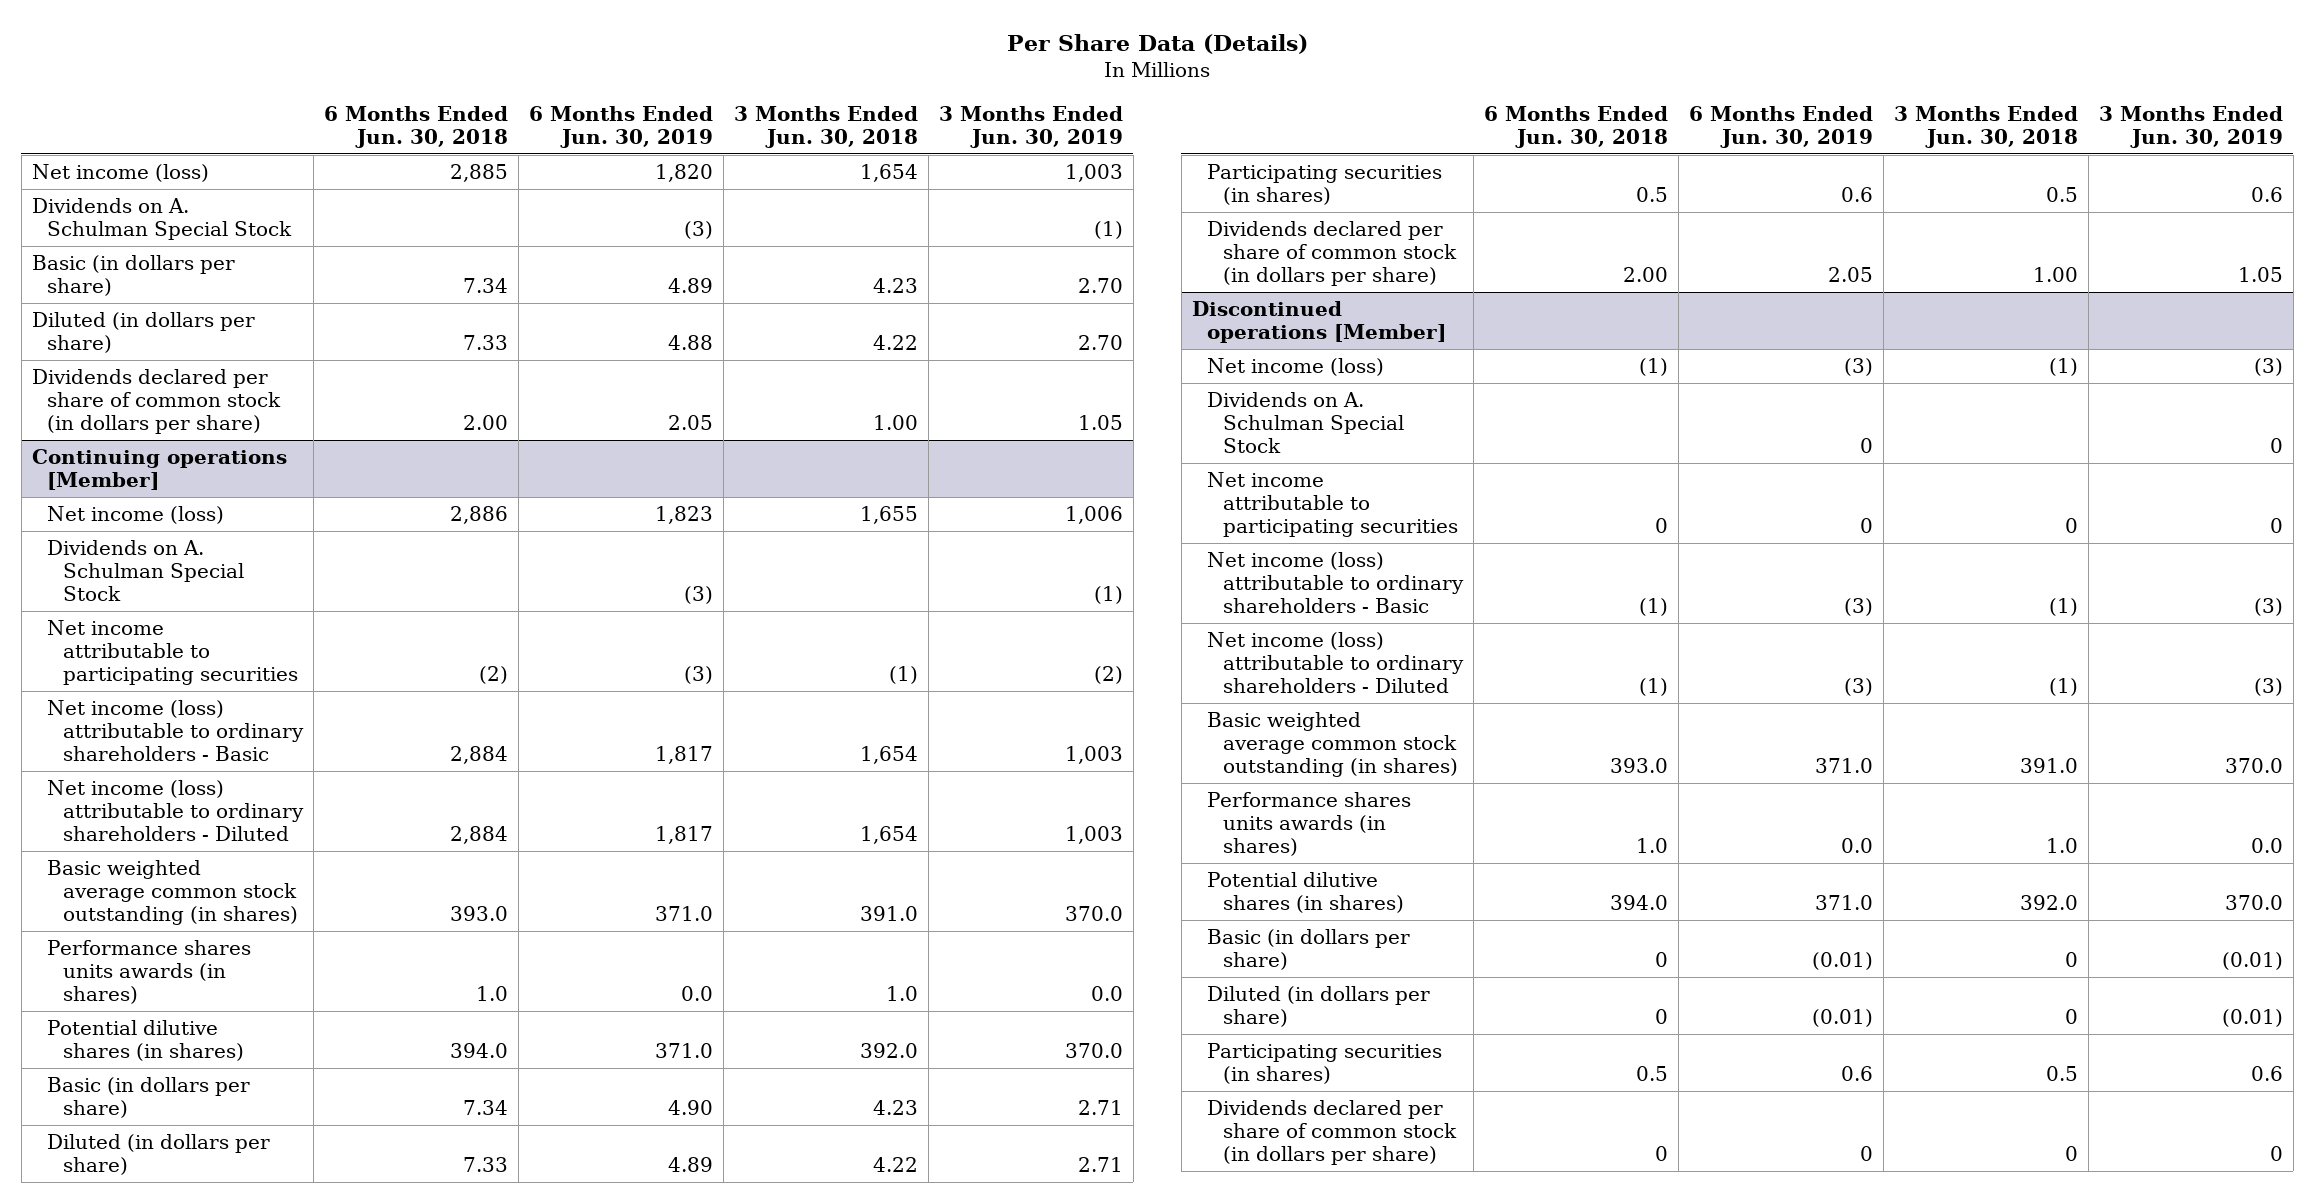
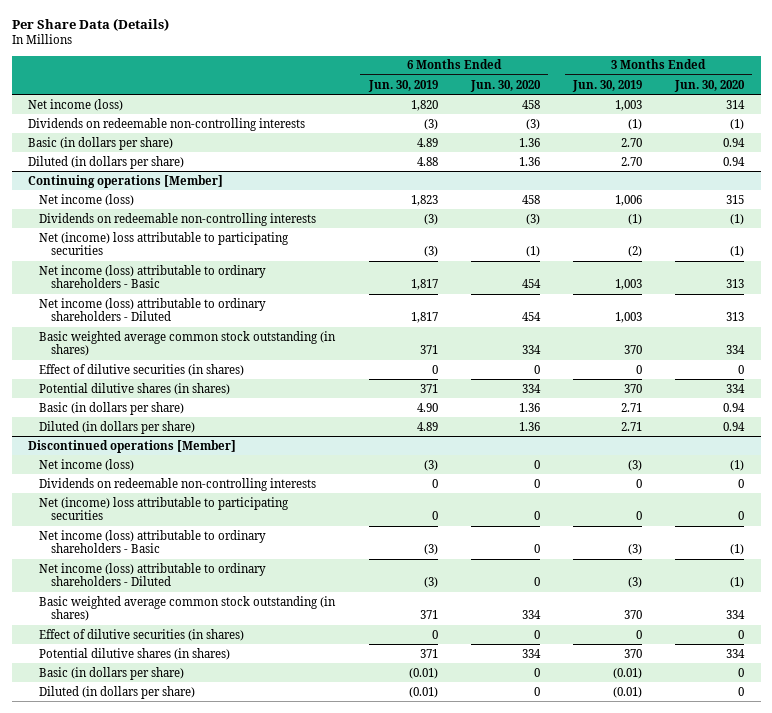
[323,105,508,148] 6 Months Ended Jun. 30, 2018 -> none
[733,105,918,148] 3 Months Ended Jun. 30, 2018 -> none
none -> [469,79,541,92] Jun. 30, 2020
none -> [674,79,746,92] Jun. 30, 2020
[31,198,293,241] Dividends on A. Schulman Special Stock -> none
none -> [28,117,306,131] Dividends on redeemable non-controlling interests
[31,369,282,435] Dividends declared per share of common stock (in dollars per share) -> none
[47,540,244,602] Dividends on A. Schulman Special Stock -> none
none -> [39,212,317,226] Dividends on redeemable non-controlling interests
[47,620,298,686] Net income attributable to participating securities -> [39,231,290,256] Net (income) loss attributable to participating securities
[654,906,713,922] 371.0 -> [419,345,438,355] 371
[1064,906,1123,922] 370.0 -> [623,345,642,355] 370
[47,940,252,1005] Performance shares units awards (in shares) -> [39,363,245,376] Effect of dilutive securities (in shares)
[680,986,713,1002] 0.0 -> [431,364,438,374] 0
[1090,986,1123,1002] 0.0 -> [635,364,642,374] 0
[654,1043,713,1059] 371.0 -> [419,383,438,393] 371
[1064,1043,1123,1059] 370.0 -> [623,383,642,393] 370
[1207,164,1443,206] Participating securities (in shares) -> none
[1207,221,1457,287] Dividends declared per share of common stock (in dollars per share) -> none
[1207,392,1404,454] Dividends on A. Schulman Special Stock -> none
none -> [39,477,317,491] Dividends on redeemable non-controlling interests
[1207,472,1458,538] Net income attributable to participating securities -> [39,496,290,521] Net (income) loss attributable to participating securities
[1814,758,1873,774] 371.0 -> [419,610,438,620] 371
[2224,758,2283,774] 370.0 -> [623,610,642,620] 370
[1207,792,1412,857] Performance shares units awards (in shares) -> [39,628,245,641] Effect of dilutive securities (in shares)
[1840,838,1873,854] 0.0 -> [431,629,438,639] 0
[2250,838,2283,854] 0.0 -> [635,629,642,639] 0
[1814,895,1873,911] 371.0 -> [419,648,438,658] 371
[2224,895,2283,911] 370.0 -> [623,648,642,658] 370
[1207,1043,1443,1085] Participating securities (in shares) -> none
[1207,1100,1457,1166] Dividends declared per share of common stock (in dollars per share) -> none

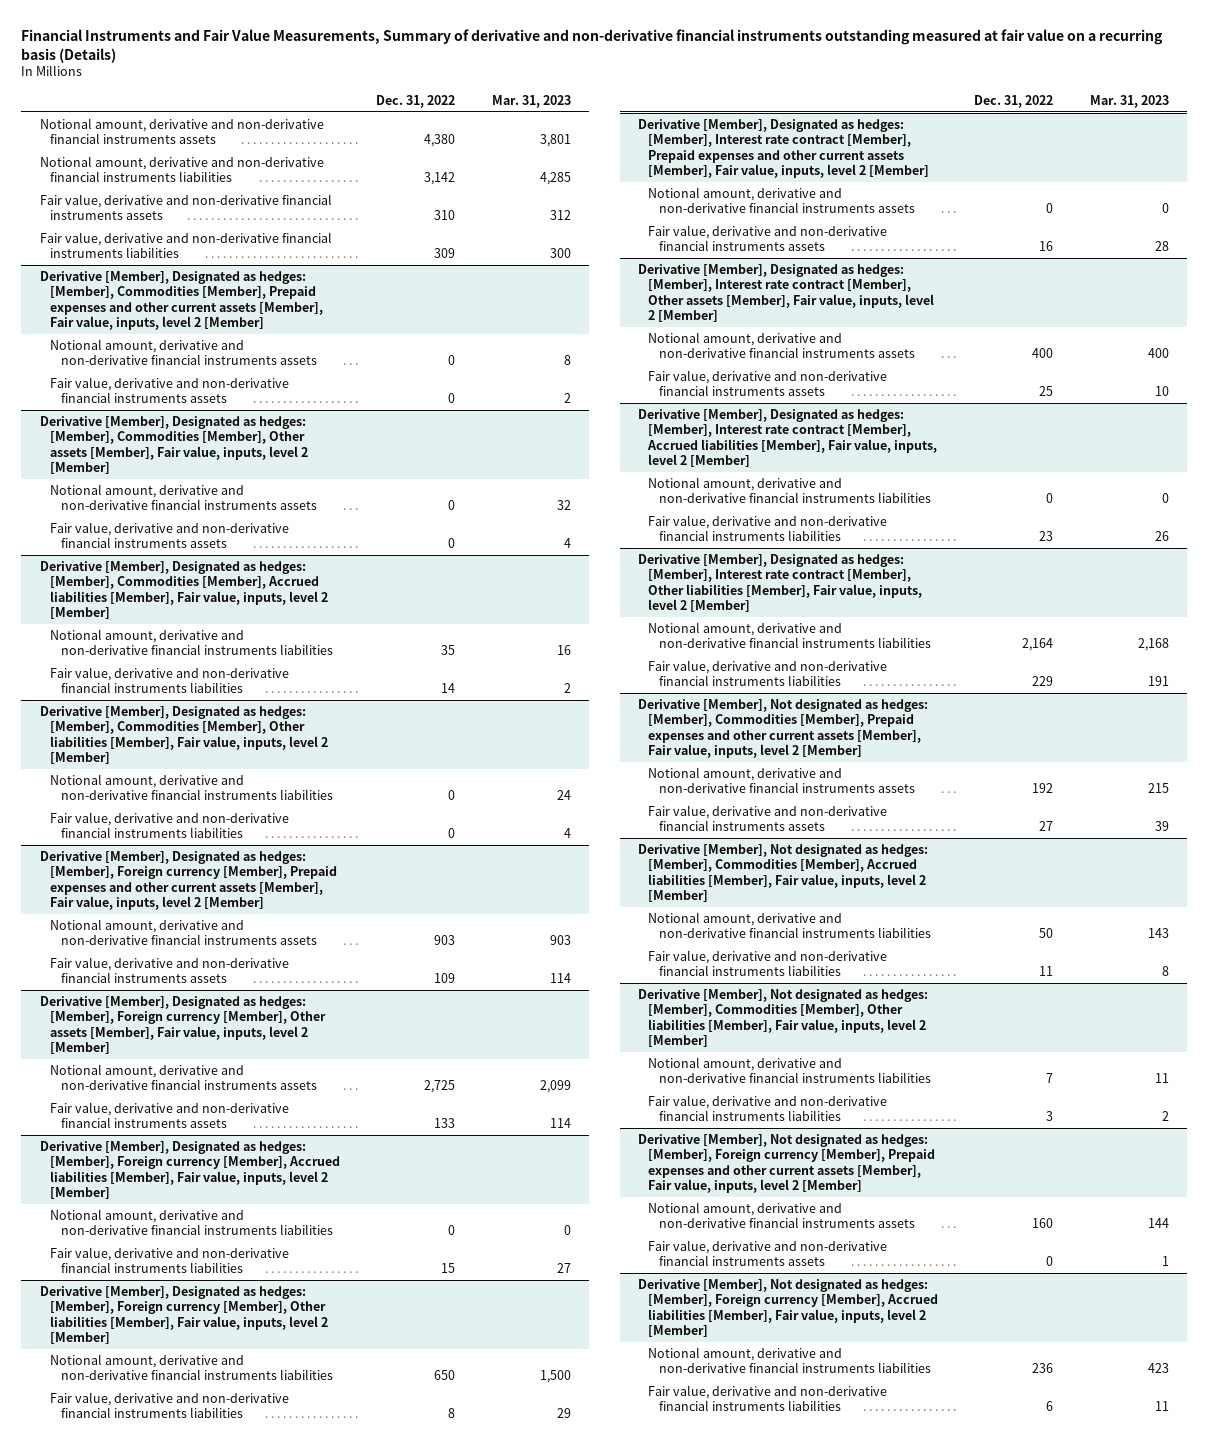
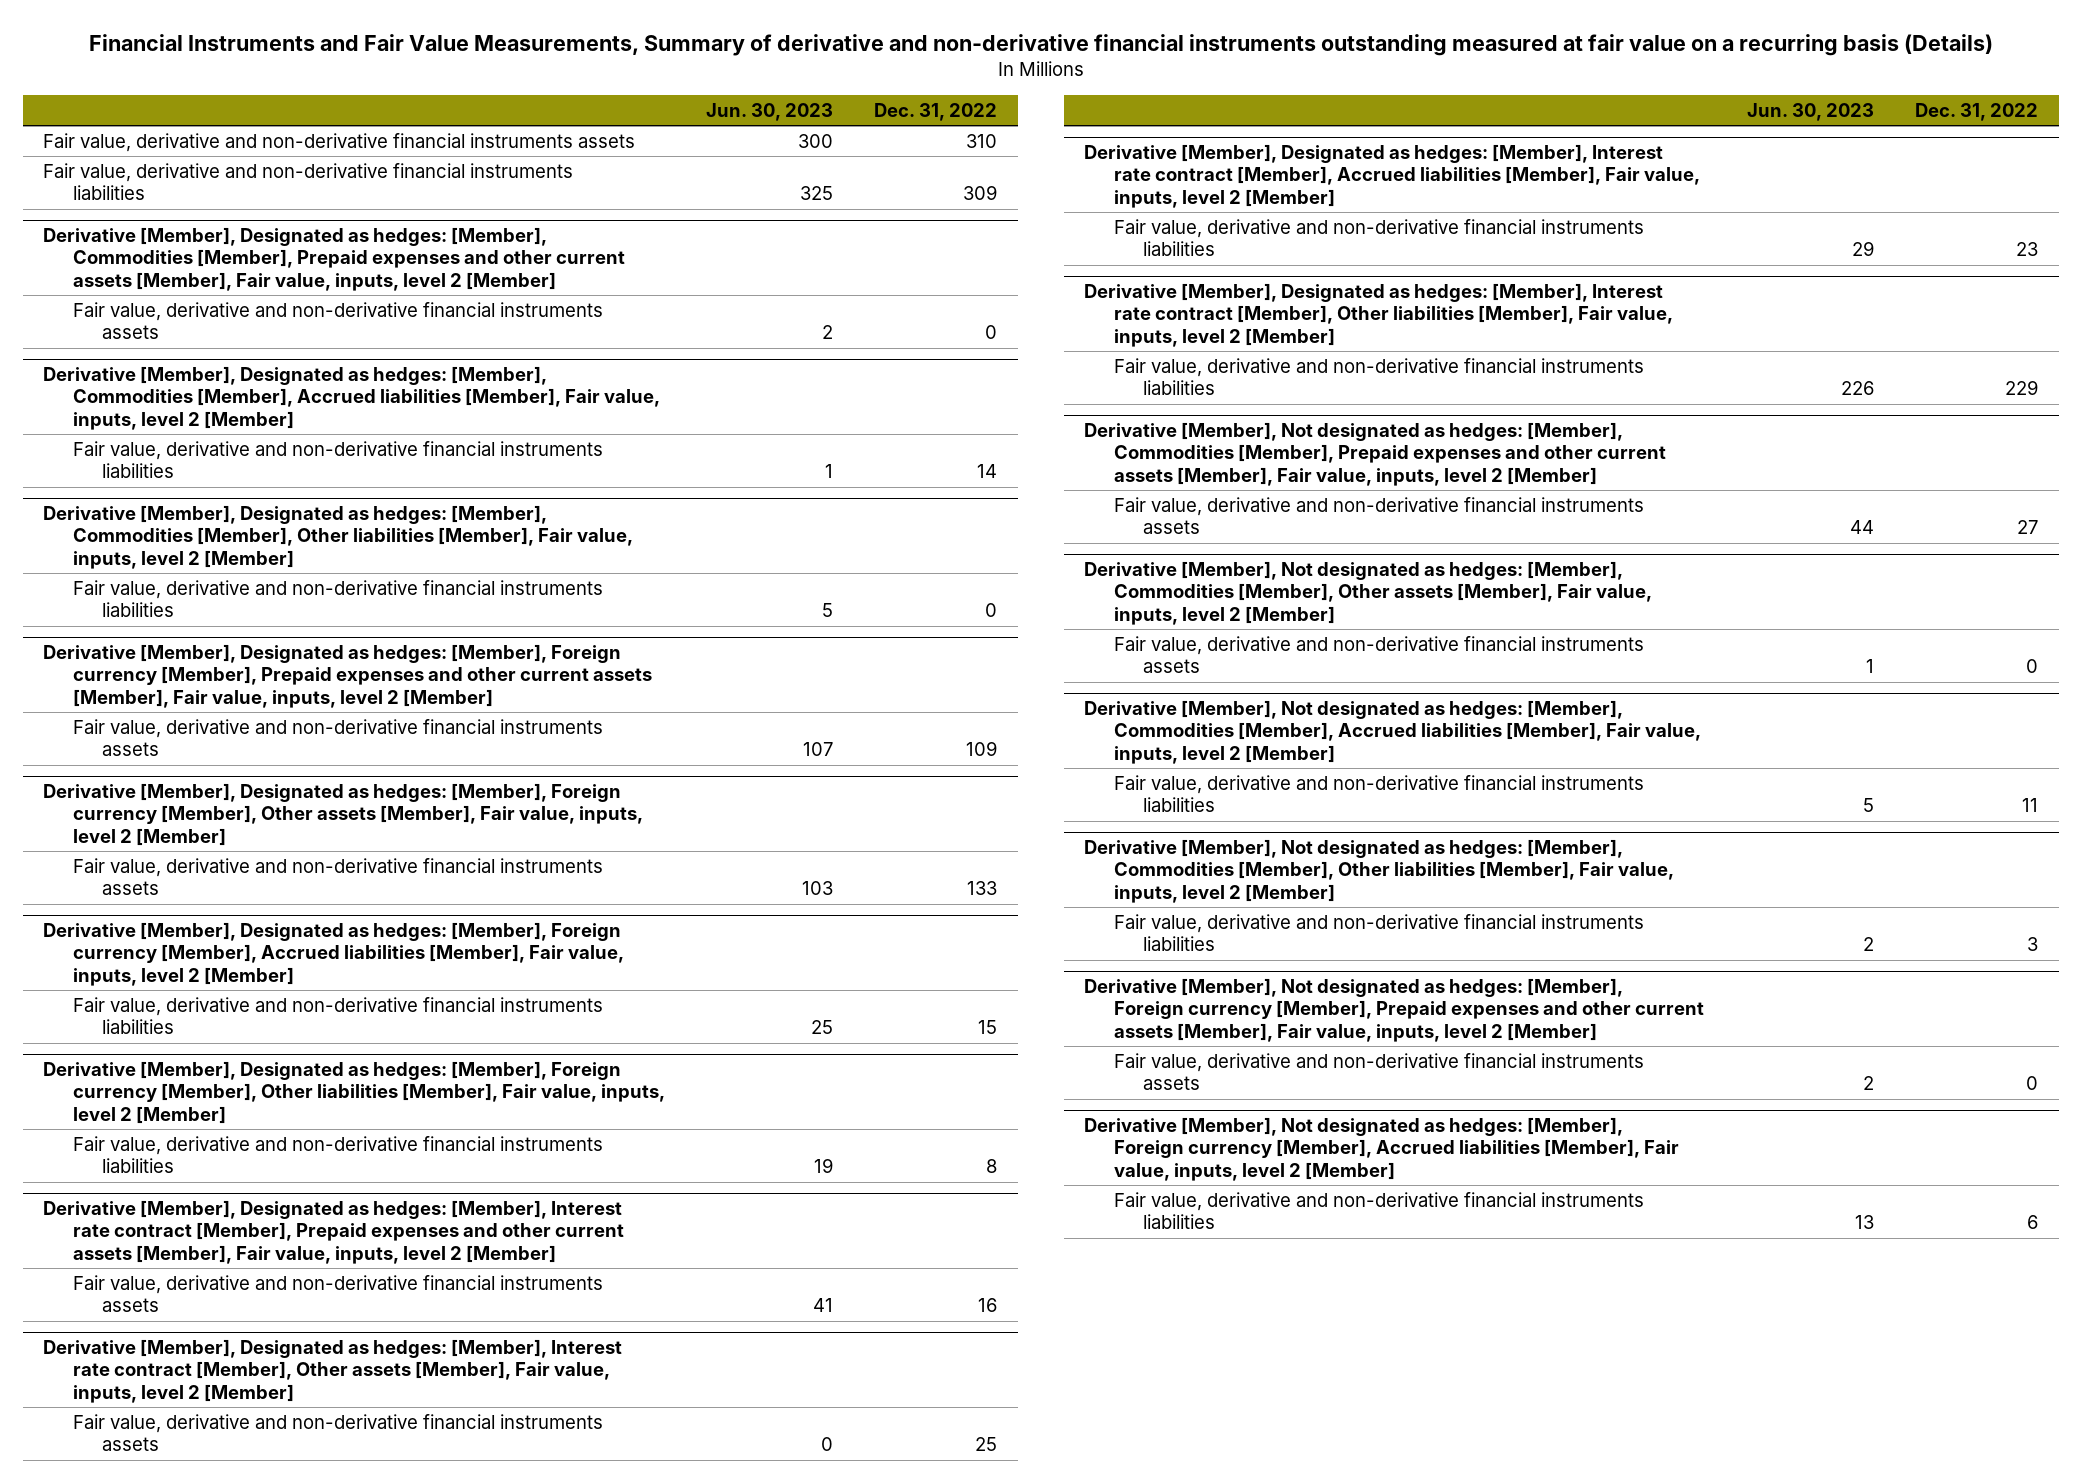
[491,94,571,108] Mar. 31, 2023 -> none
none -> [705,102,833,121] Jun. 30, 2023
[39,118,324,145] Notional amount, derivative and non-derivative financial instruments assets -> none
[39,156,324,183] Notional amount, derivative and non-derivative financial instruments liabilities -> none
[50,339,317,366] Notional amount, derivative and non-derivative financial instruments assets -> none
[39,416,309,474] Derivative [Member], Designated as hedges: [Member], Commodities [Member], Other assets [Member], Fair value, inputs, level 2 [Member] -> none
[50,484,317,511] Notional amount, derivative and non-derivative financial instruments assets -> none
[50,522,290,549] Fair value, derivative and non-derivative financial instruments assets -> none
[50,629,333,656] Notional amount, derivative and non-derivative financial instruments liabilities -> none
[50,774,333,801] Notional amount, derivative and non-derivative financial instruments liabilities -> none
[50,919,317,946] Notional amount, derivative and non-derivative financial instruments assets -> none
[50,1064,317,1091] Notional amount, derivative and non-derivative financial instruments assets -> none
[50,1209,333,1236] Notional amount, derivative and non-derivative financial instruments liabilities -> none
[50,1354,333,1381] Notional amount, derivative and non-derivative financial instruments liabilities -> none
[648,187,915,214] Notional amount, derivative and non-derivative financial instruments assets -> none
[648,332,915,359] Notional amount, derivative and non-derivative financial instruments assets -> none
[648,477,931,504] Notional amount, derivative and non-derivative financial instruments liabilities -> none
[648,622,931,649] Notional amount, derivative and non-derivative financial instruments liabilities -> none
[648,767,915,794] Notional amount, derivative and non-derivative financial instruments assets -> none
none -> [1084,561,1652,625] Derivative [Member], Not designated as hedges: [Member], Commodities [Member], Other assets [Member], Fair value, inputs, level 2 [Member]
none -> [1113,635,1644,674] Fair value, derivative and non-derivative financial instruments assets
[648,912,931,939] Notional amount, derivative and non-derivative financial instruments liabilities -> none
[648,1057,931,1084] Notional amount, derivative and non-derivative financial instruments liabilities -> none
[648,1202,915,1229] Notional amount, derivative and non-derivative financial instruments assets -> none
[648,1347,931,1374] Notional amount, derivative and non-derivative financial instruments liabilities -> none

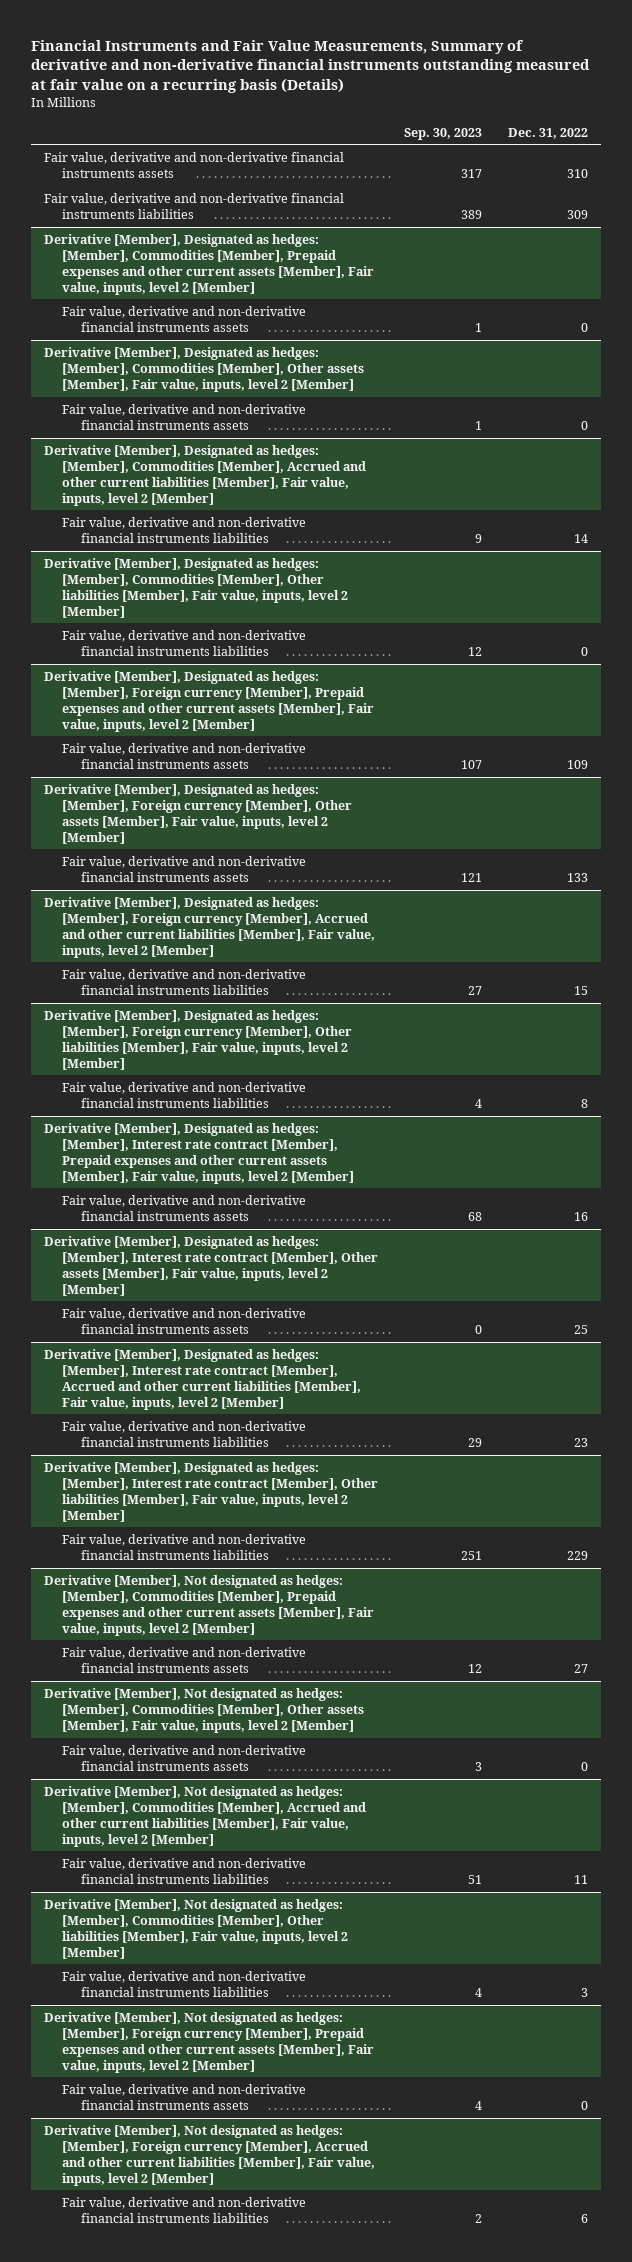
[705,102,833,121] Jun. 30, 2023 -> none
none -> [404,127,483,140] Sep. 30, 2023
none -> [43,346,365,392] Derivative [Member], Designated as hedges: [Member], Commodities [Member], Other assets [Member], Fair value, inputs, level 2 [Member]
none -> [62,403,307,430] Fair value, derivative and non-derivative financial instruments assets
[43,366,660,430] Derivative [Member], Designated as hedges: [Member], Commodities [Member], Accrued liabilities [Member], Fair value, inputs, level 2 [Member] -> [43,444,367,506] Derivative [Member], Designated as hedges: [Member], Commodities [Member], Accrued and other current liabilities [Member], Fair value, inputs, level 2 [Member]
[43,922,624,986] Derivative [Member], Designated as hedges: [Member], Foreign currency [Member], Accrued liabilities [Member], Fair value, inputs, level 2 [Member] -> [43,896,376,958] Derivative [Member], Designated as hedges: [Member], Foreign currency [Member], Accrued and other current liabilities [Member], Fair value, inputs, level 2 [Member]
[1084,144,1700,208] Derivative [Member], Designated as hedges: [Member], Interest rate contract [Member], Accrued liabilities [Member], Fair value, inputs, level 2 [Member] -> [43,1348,362,1410] Derivative [Member], Designated as hedges: [Member], Interest rate contract [Member], Accrued and other current liabilities [Member], Fair value, inputs, level 2 [Member]
[1084,700,1701,764] Derivative [Member], Not designated as hedges: [Member], Commodities [Member], Accrued liabilities [Member], Fair value, inputs, level 2 [Member] -> [43,1785,367,1847] Derivative [Member], Not designated as hedges: [Member], Commodities [Member], Accrued and other current liabilities [Member], Fair value, inputs, level 2 [Member]
[1084,1117,1679,1181] Derivative [Member], Not designated as hedges: [Member], Foreign currency [Member], Accrued liabilities [Member], Fair value, inputs, level 2 [Member] -> [43,2124,376,2186] Derivative [Member], Not designated as hedges: [Member], Foreign currency [Member], Accrued and other current liabilities [Member], Fair value, inputs, level 2 [Member]

